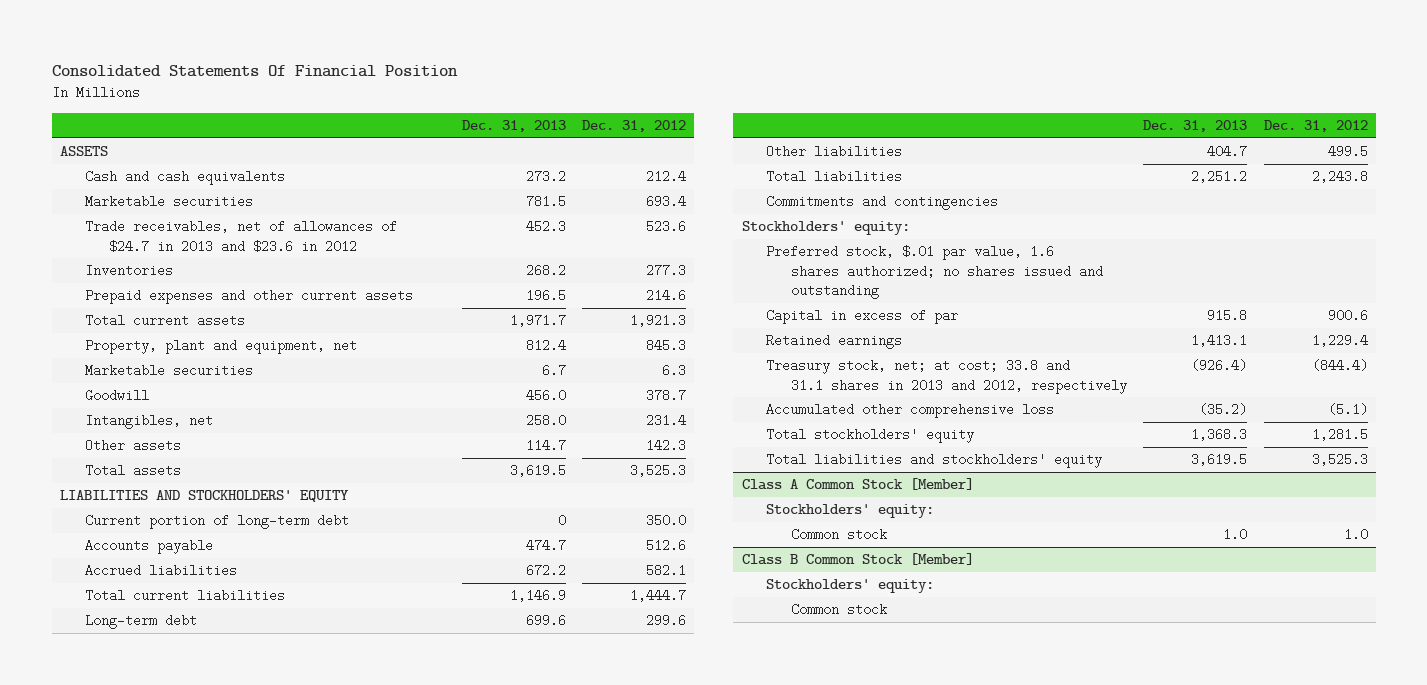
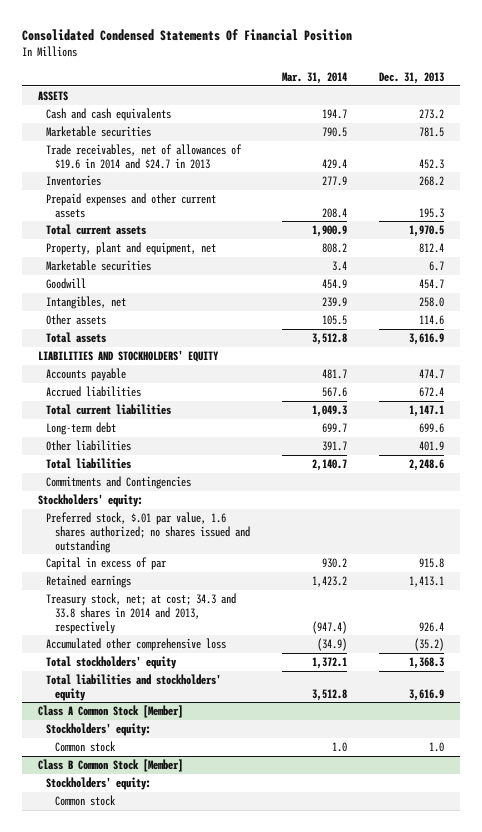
[51,64,458,77] Consolidated Statements Of Financial Position -> [21,29,352,42] Consolidated Condensed Statements Of Financial Position
[581,120,686,133] Dec. 31, 2012 -> none
none -> [281,72,347,85] Mar. 31, 2014
[84,220,397,253] Trade receivables, net of allowances of $24.7 in 2013 and $23.6 in 2012 -> [46,143,243,169] Trade receivables, net of allowances of $19.6 in 2014 and $24.7 in 2013
[525,289,566,303] 196.5 -> [418,207,444,218] 195.3
[509,314,566,328] 1,971.7 -> [408,224,444,237] 1,970.5
[525,389,566,403] 456.0 -> [418,278,444,289] 454.7
[525,439,566,453] 114.7 -> [418,314,444,325] 114.6
[509,464,566,478] 3,619.5 -> [408,332,444,345] 3,616.9
[84,514,349,530] Current portion of long-term debt -> none
[525,564,566,578] 672.2 -> [418,386,444,397] 672.4
[509,589,566,603] 1,146.9 -> [408,404,444,417] 1,147.1
[1207,145,1248,159] 404.7 -> [418,440,444,451] 401.9
[1191,170,1248,184] 2,251.2 -> [408,458,444,471] 2,248.6
[766,195,999,211] Commitments and contingencies -> [46,475,192,489] Commitments and Contingencies
[766,359,1128,394] Treasury stock, net; at cost; 33.8 and 31.1 shares in 2013 and 2012, respectively -> [46,592,237,634] Treasury stock, net; at cost; 34.3 and 33.8 shares in 2014 and 2013, respectively
[1191,359,1248,373] (926.4) -> [418,621,444,632] 926.4
[1191,453,1248,467] 3,619.5 -> [408,688,444,701] 3,616.9

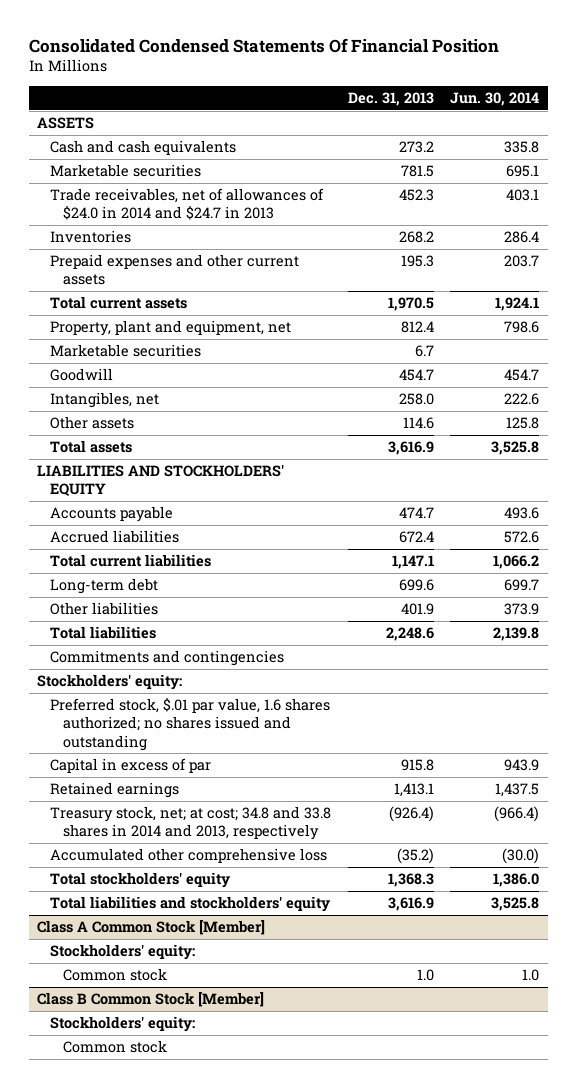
[281,72,347,85] Mar. 31, 2014 -> none
none -> [450,92,540,107] Jun. 30, 2014
[46,143,243,169] Trade receivables, net of allowances of $19.6 in 2014 and $24.7 in 2013 -> [50,188,325,221] Trade receivables, net of allowances of $24.0 in 2014 and $24.7 in 2013
[46,475,192,489] Commitments and Contingencies -> [50,650,285,667] Commitments and contingencies
[46,592,237,634] Treasury stock, net; at cost; 34.3 and 33.8 shares in 2014 and 2013, respectively -> [50,806,332,841] Treasury stock, net; at cost; 34.8 and 33.8 shares in 2014 and 2013, respectively
[418,621,444,632] 926.4 -> [388,806,434,823] (926.4)

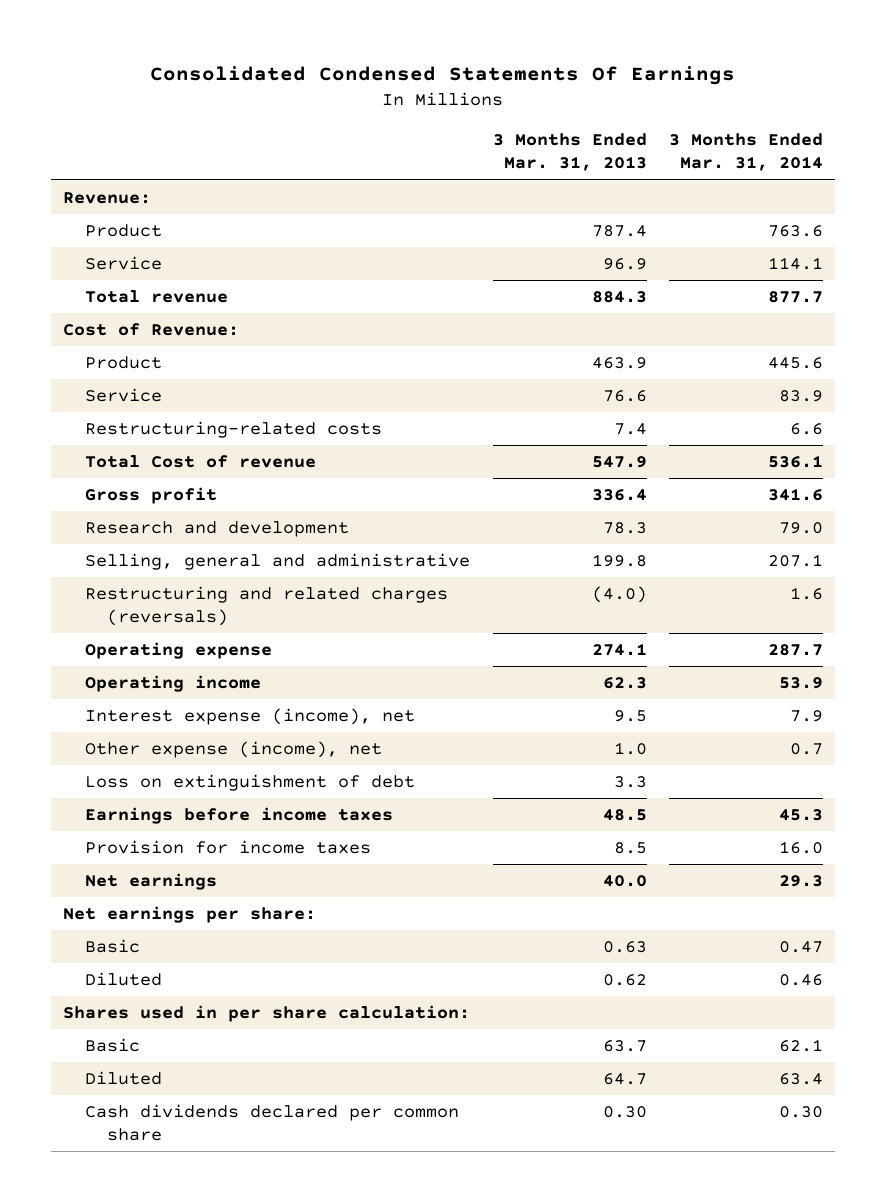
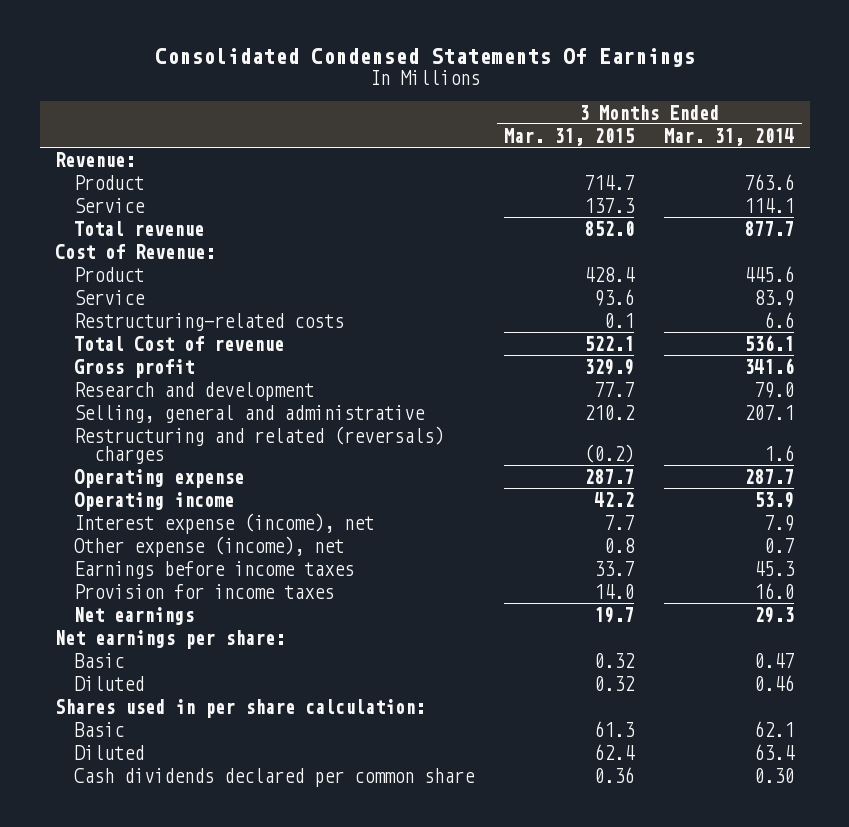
[492,133,647,172] 3 Months Ended Mar. 31, 2013 -> none
none -> [504,127,635,146] Mar. 31, 2015
[84,586,448,627] Restructuring and related charges (reversals) -> [74,425,445,464] Restructuring and related (reversals) charges
[84,774,415,792] Loss on extinguishment of debt -> none

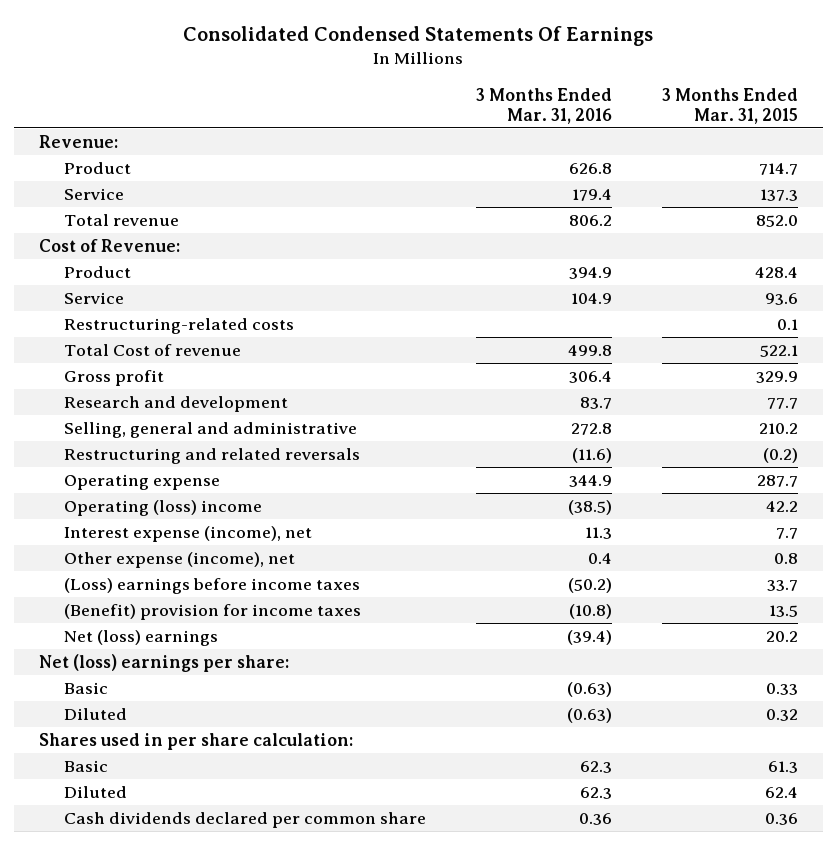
[664,127,795,146] Mar. 31, 2014 -> none
none -> [476,87,613,124] 3 Months Ended Mar. 31, 2016
[74,425,445,464] Restructuring and related (reversals) charges -> [64,448,361,465] Restructuring and related reversals
[74,491,235,511] Operating income -> [64,500,263,517] Operating (loss) income
[74,560,355,579] Earnings before income taxes -> [64,578,361,595] (Loss) earnings before income taxes
[74,583,335,599] Provision for income taxes -> [64,604,362,621] (Benefit) provision for income taxes
[594,583,635,599] 14.0 -> [768,605,798,618] 13.5
[74,606,195,625] Net earnings -> [64,630,219,647] Net (loss) earnings
[594,606,635,623] 19.7 -> [765,631,798,643] 20.2
[54,629,285,649] Net earnings per share: -> [39,654,290,673] Net (loss) earnings per share:
[594,652,636,668] 0.32 -> [765,683,798,696] 0.33

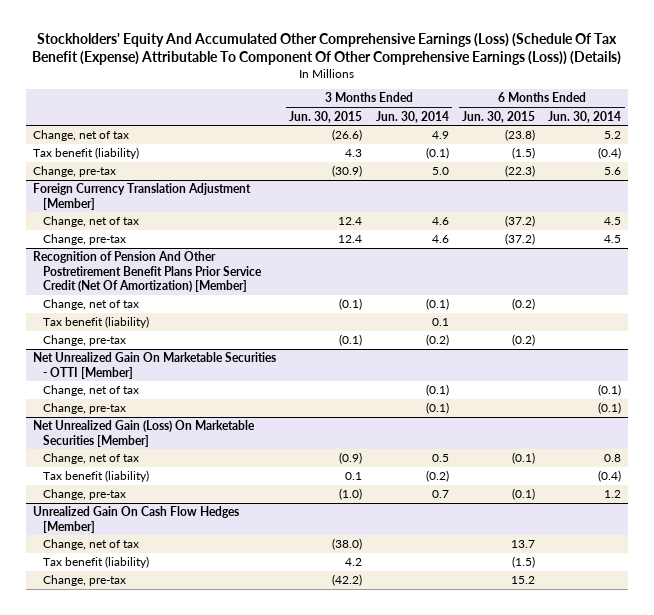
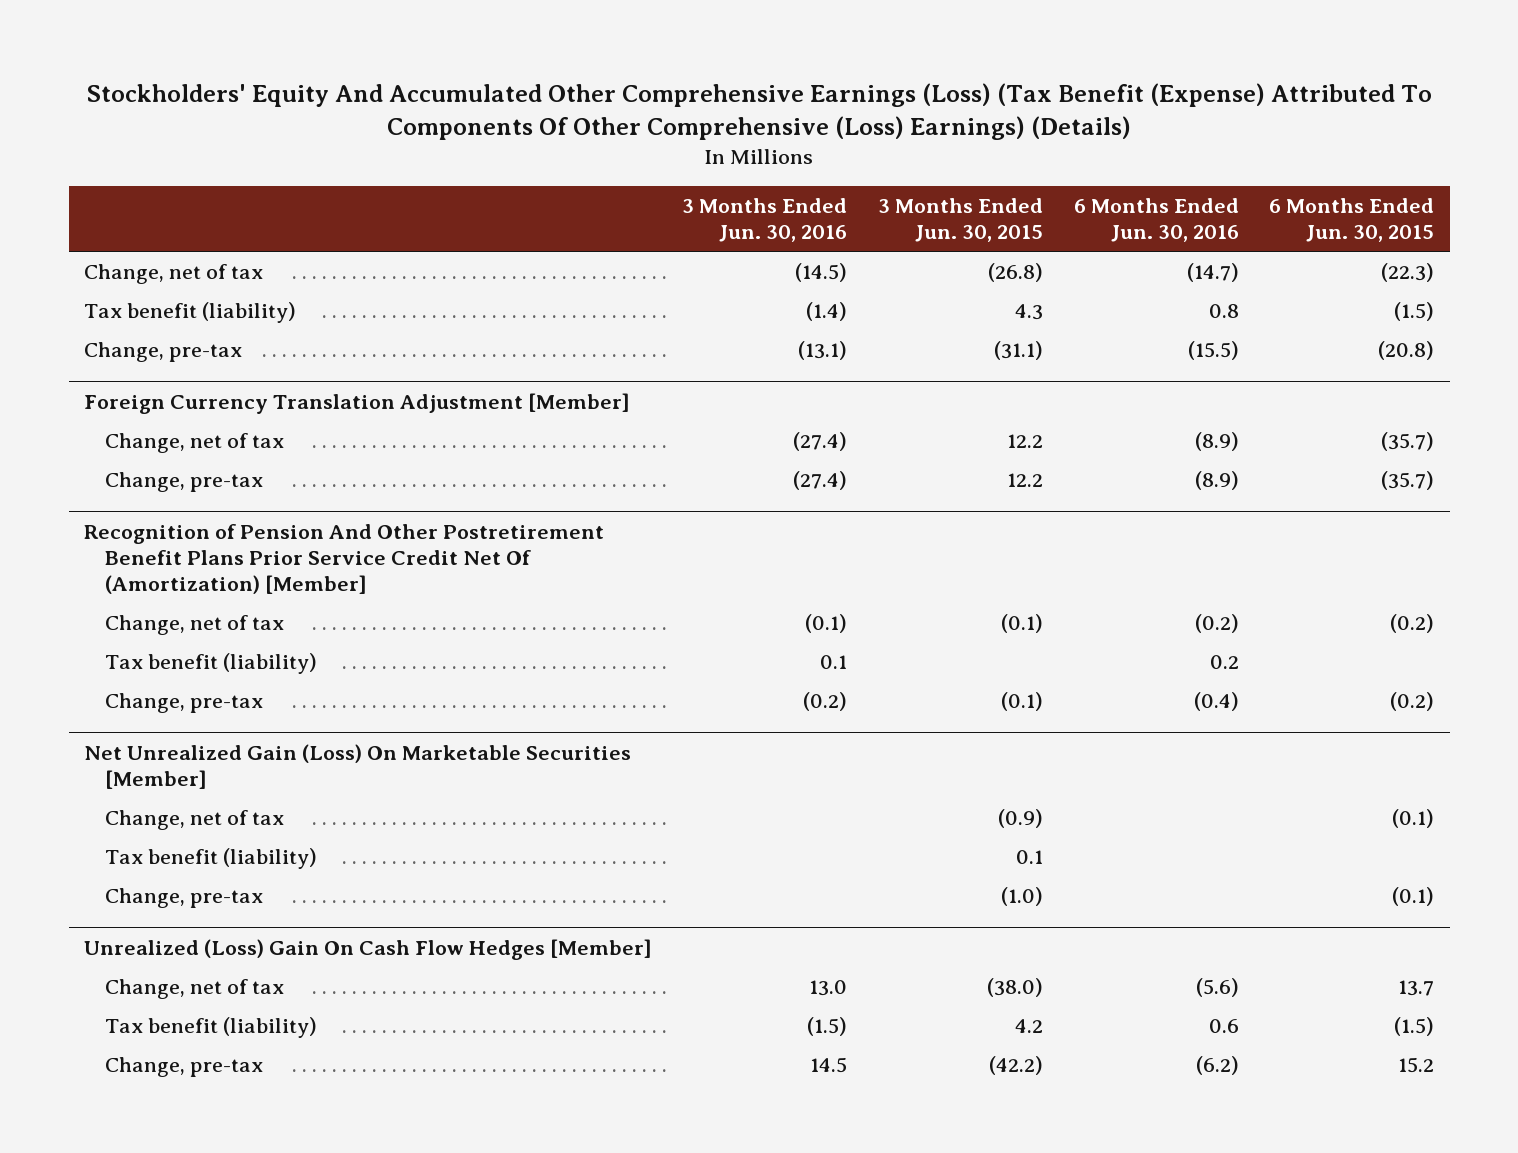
[32,33,622,66] Stockholders' Equity And Accumulated Other Comprehensive Earnings (Loss) (Schedule Of Tax Benefit (Expense) Attributable To Component Of Other Comprehensive Earnings (Loss)) (Details) -> [87,82,1433,141] Stockholders' Equity And Accumulated Other Comprehensive Earnings (Loss) (Tax Benefit (Expense) Attributed To Components Of Other Comprehensive (Loss) Earnings) (Details)
[375,110,449,123] Jun. 30, 2014 -> none
[548,110,622,123] Jun. 30, 2014 -> none
none -> [682,197,848,242] 3 Months Ended Jun. 30, 2016
none -> [1073,197,1239,242] 6 Months Ended Jun. 30, 2016
[332,129,363,142] (26.6) -> [988,263,1044,283] (26.8)
[505,129,536,142] (23.8) -> [1381,263,1435,283] (22.3)
[332,165,363,178] (30.9) -> [994,341,1044,361] (31.1)
[505,165,536,178] (22.3) -> [1378,341,1435,361] (20.8)
[338,217,363,226] 12.4 -> [1007,434,1044,449] 12.2
[505,215,536,228] (37.2) -> [1381,432,1435,452] (35.7)
[338,235,363,244] 12.4 -> [1007,473,1044,488] 12.2
[505,233,536,246] (37.2) -> [1381,471,1435,491] (35.7)
[33,251,262,292] Recognition of Pension And Other Postretirement Benefit Plans Prior Service Credit (Net Of Amortization) [Member] -> [83,524,604,595] Recognition of Pension And Other Postretirement Benefit Plans Prior Service Credit Net Of (Amortization) [Member]
[33,352,277,379] Net Unrealized Gain On Marketable Securities - OTTI [Member] -> none
[42,385,139,397] Change, net of tax -> none
[42,403,126,415] Change, pre-tax -> none
[33,506,240,533] Unrealized Gain On Cash Flow Hedges [Member] -> [83,939,652,961] Unrealized (Loss) Gain On Cash Flow Hedges [Member]

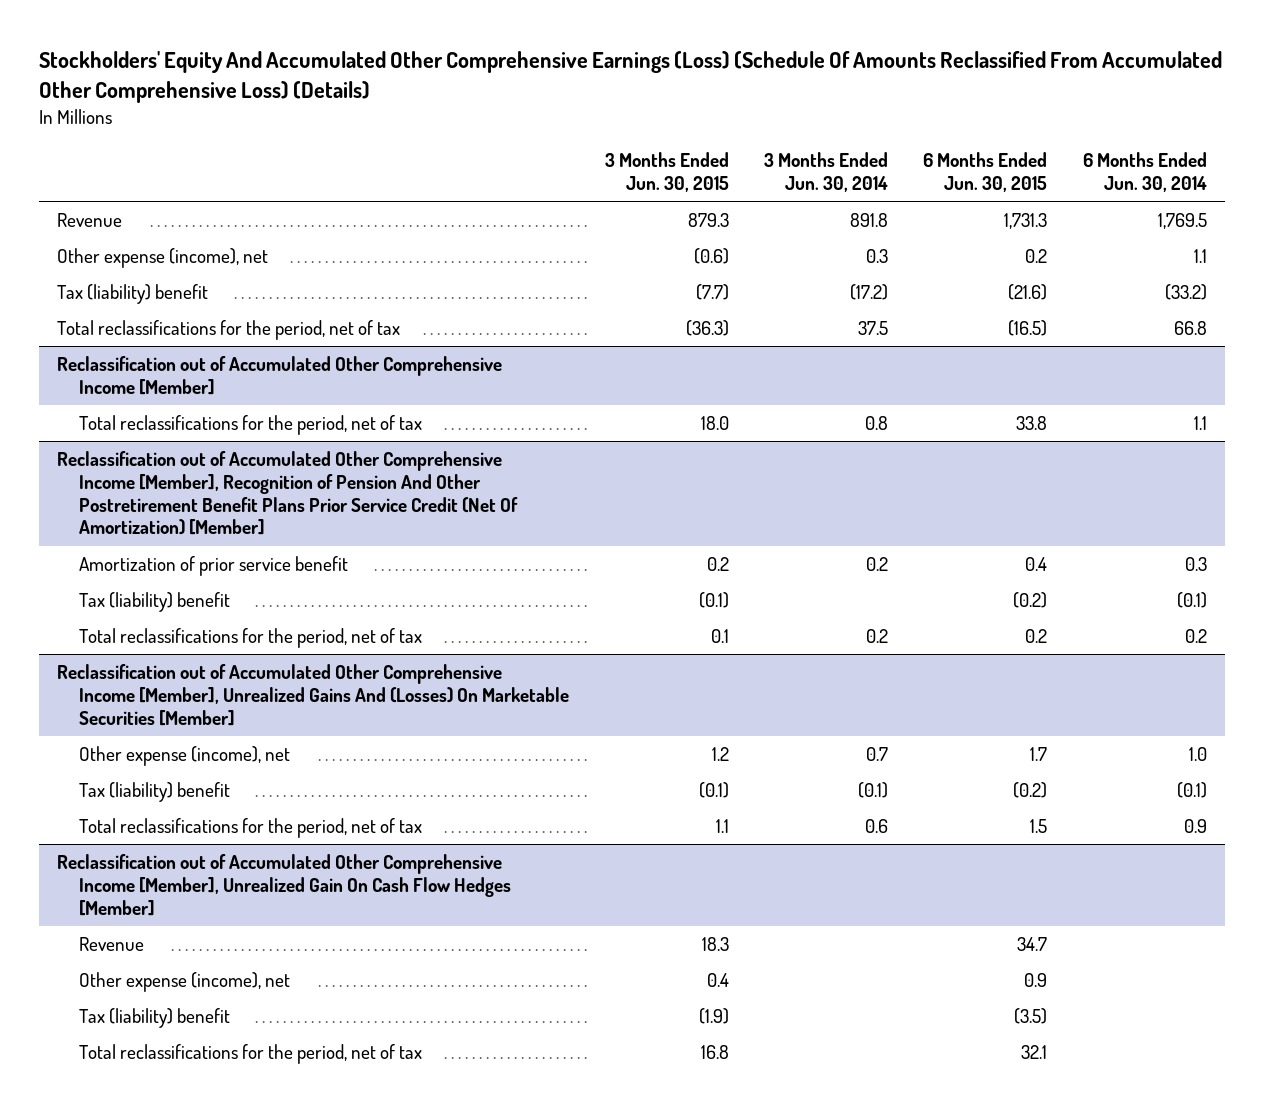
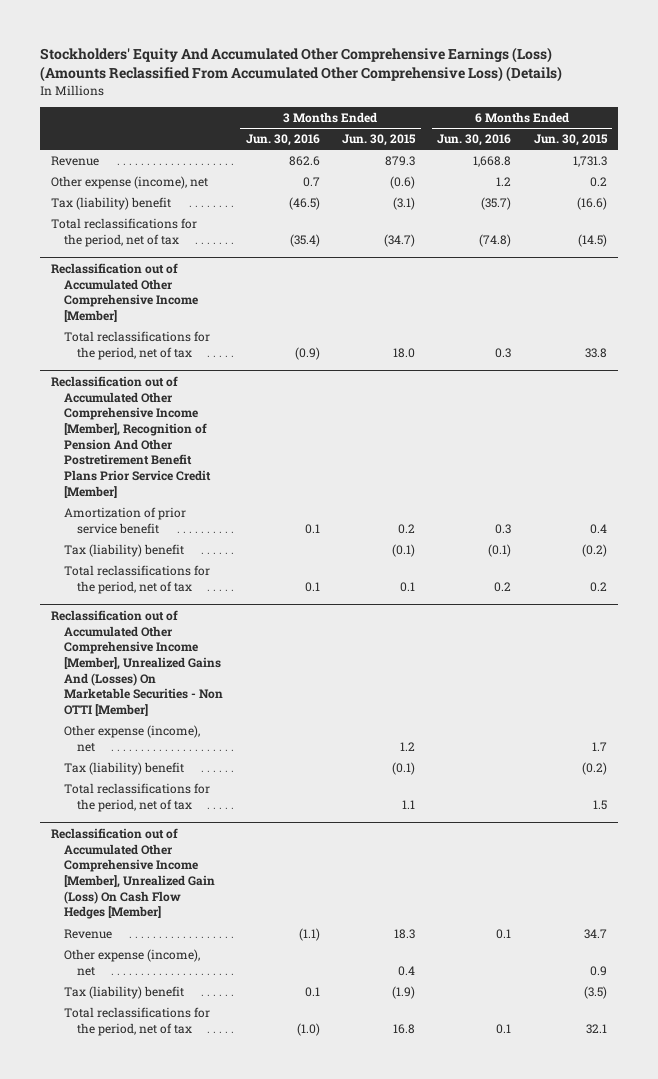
[38,51,1222,103] Stockholders' Equity And Accumulated Other Comprehensive Earnings (Loss) (Schedule Of Amounts Reclassified From Accumulated Other Comprehensive Loss) (Details) -> [40,47,563,83] Stockholders' Equity And Accumulated Other Comprehensive Earnings (Loss) (Amounts Reclassified From Accumulated Other Comprehensive Loss) (Details)
[764,152,889,193] 3 Months Ended Jun. 30, 2014 -> none
[1082,152,1207,193] 6 Months Ended Jun. 30, 2014 -> none
none -> [245,134,320,147] Jun. 30, 2016
none -> [437,134,512,147] Jun. 30, 2016
[695,283,729,300] (7.7) -> [392,196,415,210] (3.1)
[1008,283,1048,300] (21.6) -> [576,196,607,210] (16.6)
[685,319,729,336] (36.3) -> [383,233,415,247] (34.7)
[1008,319,1048,336] (16.5) -> [577,233,607,247] (14.5)
[56,450,519,536] Reclassification out of Accumulated Other Comprehensive Income [Member], Recognition of Pension And Other Postretirement Benefit Plans Prior Service Credit (Net Of Amortization) [Member] -> [51,375,212,498] Reclassification out of Accumulated Other Comprehensive Income [Member], Recognition of Pension And Other Postretirement Benefit Plans Prior Service Credit [Member]
[56,663,570,726] Reclassification out of Accumulated Other Comprehensive Income [Member], Unrealized Gains And (Losses) On Marketable Securities [Member] -> [51,609,224,717] Reclassification out of Accumulated Other Comprehensive Income [Member], Unrealized Gains And (Losses) On Marketable Securities - Non OTTI [Member]
[56,853,512,916] Reclassification out of Accumulated Other Comprehensive Income [Member], Unrealized Gain On Cash Flow Hedges [Member] -> [51,827,216,920] Reclassification out of Accumulated Other Comprehensive Income [Member], Unrealized Gain (Loss) On Cash Flow Hedges [Member]

